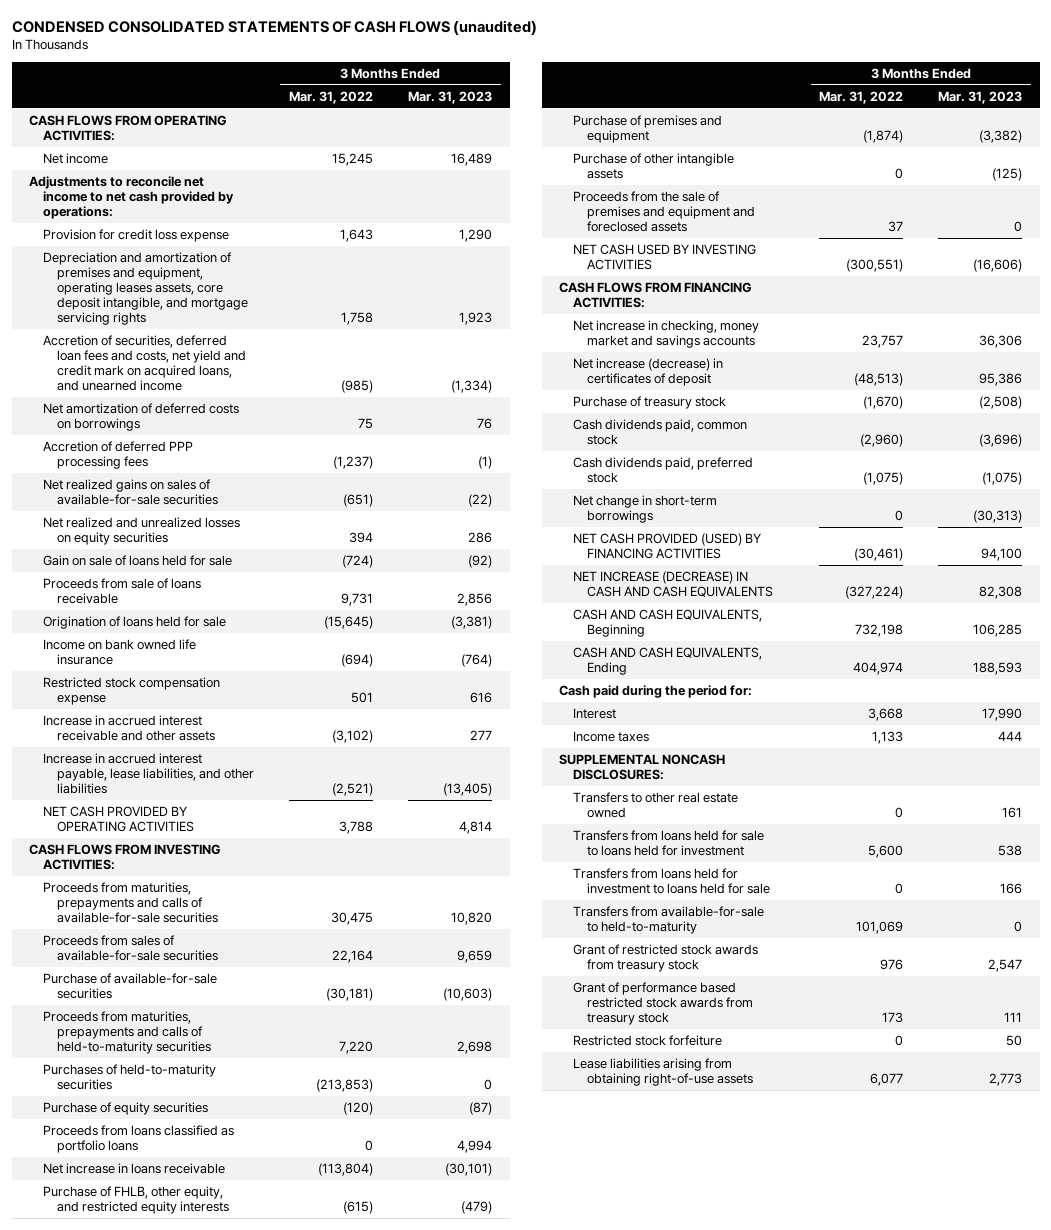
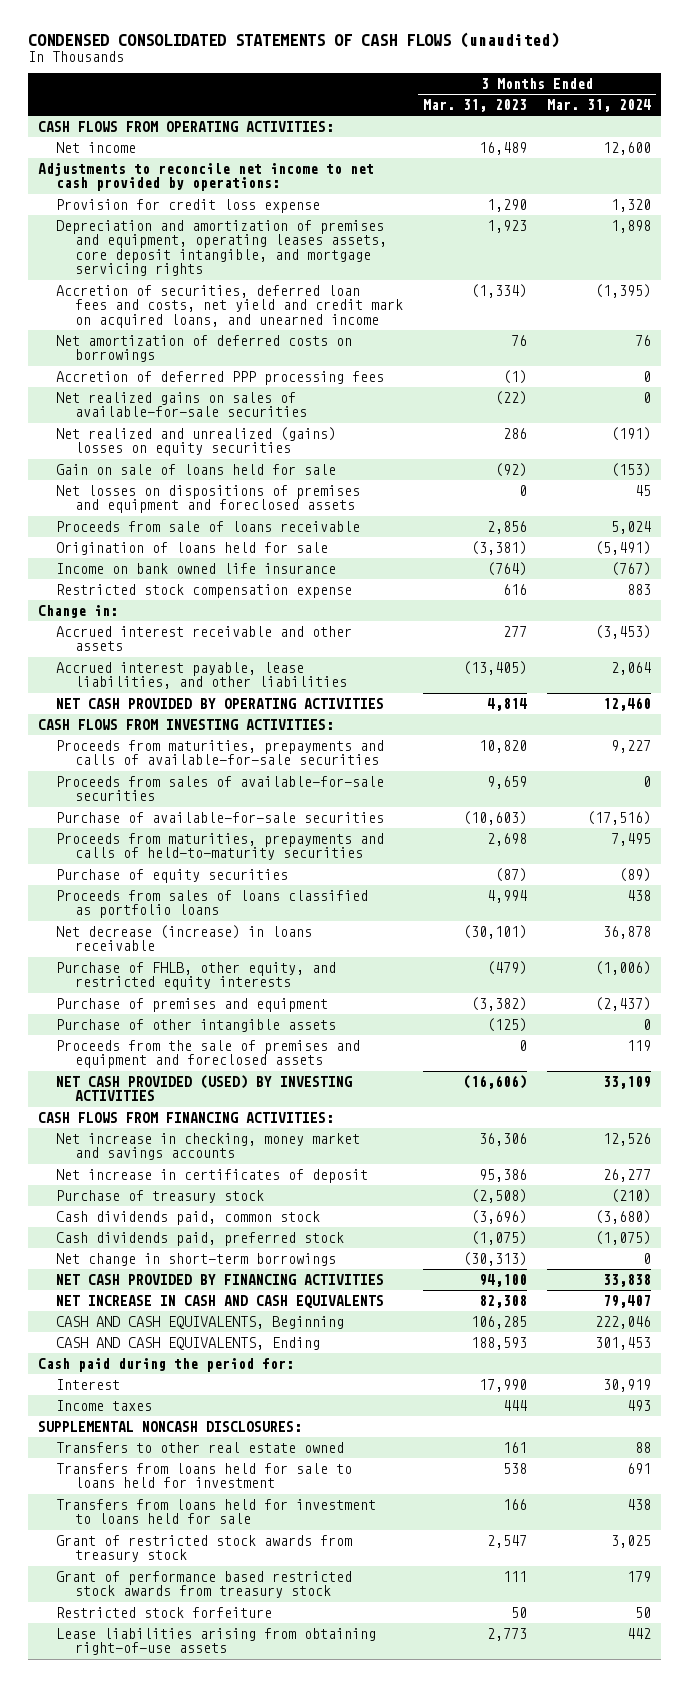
[288,90,373,104] Mar. 31, 2022 -> none
none -> [547,99,652,113] Mar. 31, 2024
[43,517,241,546] Net realized and unrealized losses on equity securities -> [56,426,337,457] Net realized and unrealized (gains) losses on equity securities
none -> [56,484,361,514] Net losses on dispositions of premises and equipment and foreclosed assets
none -> [37,604,118,618] Change in:
[43,715,215,742] Increase in accrued interest receivable and other assets -> [56,625,353,652] Accrued interest receivable and other assets
[43,753,254,795] Increase in accrued interest payable, lease liabilities, and other liabilities -> [56,661,347,690] Accrued interest payable, lease liabilities, and other liabilities
[43,1064,217,1091] Purchases of held-to-maturity securities -> none
[43,1125,235,1154] Proceeds from loans classified as portfolio loans -> [56,889,369,919] Proceeds from sales of loans classified as portfolio loans
[43,1163,226,1175] Net increase in loans receivable -> [56,924,313,952] Net decrease (increase) in loans receivable
[573,244,757,271] NET CASH USED BY INVESTING ACTIVITIES -> [56,1074,353,1102] NET CASH PROVIDED (USED) BY INVESTING ACTIVITIES
[573,358,724,387] Net increase (decrease) in certificates of deposit -> [56,1168,369,1183] Net increase in certificates of deposit
[573,533,763,560] NET CASH PROVIDED (USED) BY FINANCING ACTIVITIES -> [56,1273,385,1285] NET CASH PROVIDED BY FINANCING ACTIVITIES
[573,571,774,598] NET INCREASE (DECREASE) IN CASH AND CASH EQUIVALENTS -> [56,1294,385,1308] NET INCREASE IN CASH AND CASH EQUIVALENTS
[573,906,765,935] Transfers from available-for-sale to held-to-maturity -> none

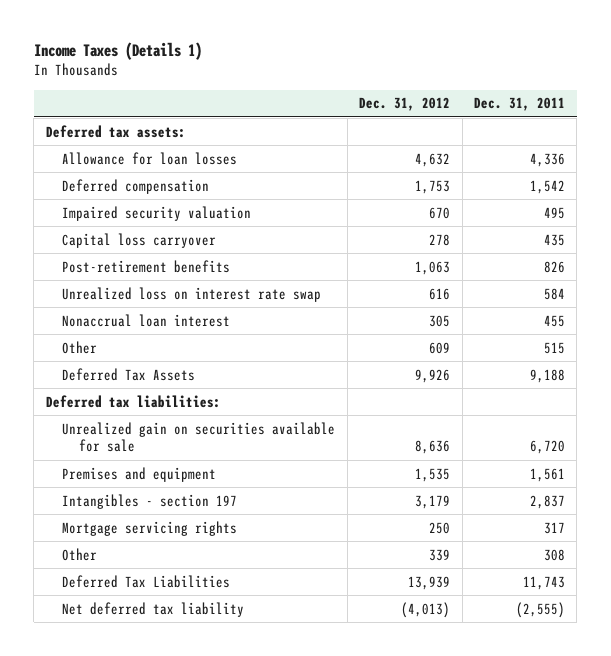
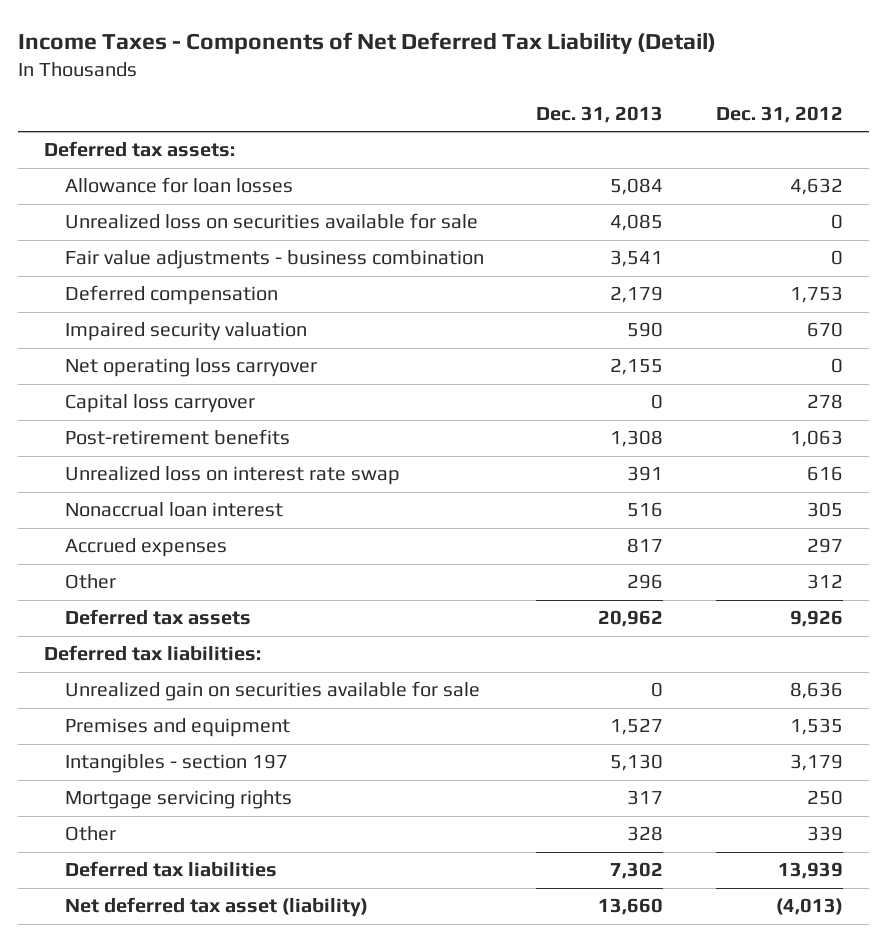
[33,42,202,61] Income Taxes (Details 1) -> [17,31,716,54] Income Taxes - Components of Net Deferred Tax Liability (Detail)
[474,97,566,112] Dec. 31, 2011 -> none
none -> [536,106,664,124] Dec. 31, 2013
none -> [64,213,478,230] Unrealized loss on securities available for sale
none -> [64,250,484,270] Fair value adjustments - business combination
none -> [64,358,317,378] Net operating loss carryover
none -> [64,538,227,558] Accrued expenses
[429,341,451,354] 609 -> [806,574,843,590] 312
[62,367,196,381] Deferred Tax Assets -> [64,609,251,626] Deferred tax assets
[62,574,231,588] Deferred Tax Liabilities -> [64,861,277,878] Deferred tax liabilities
[62,601,245,617] Net deferred tax liability -> [64,897,368,918] Net deferred tax asset (liability)

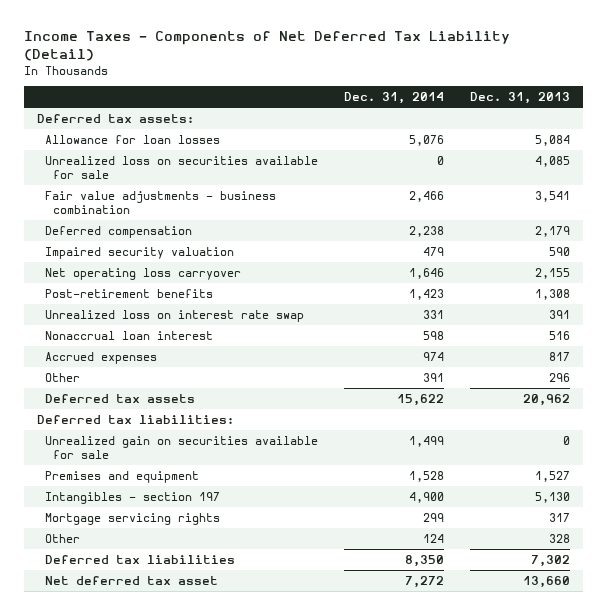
[715,106,843,124] Dec. 31, 2012 -> none
none -> [343,92,444,105] Dec. 31, 2014
[64,394,255,414] Capital loss carryover -> none
[64,897,368,918] Net deferred tax asset (liability) -> [44,575,218,585] Net deferred tax asset

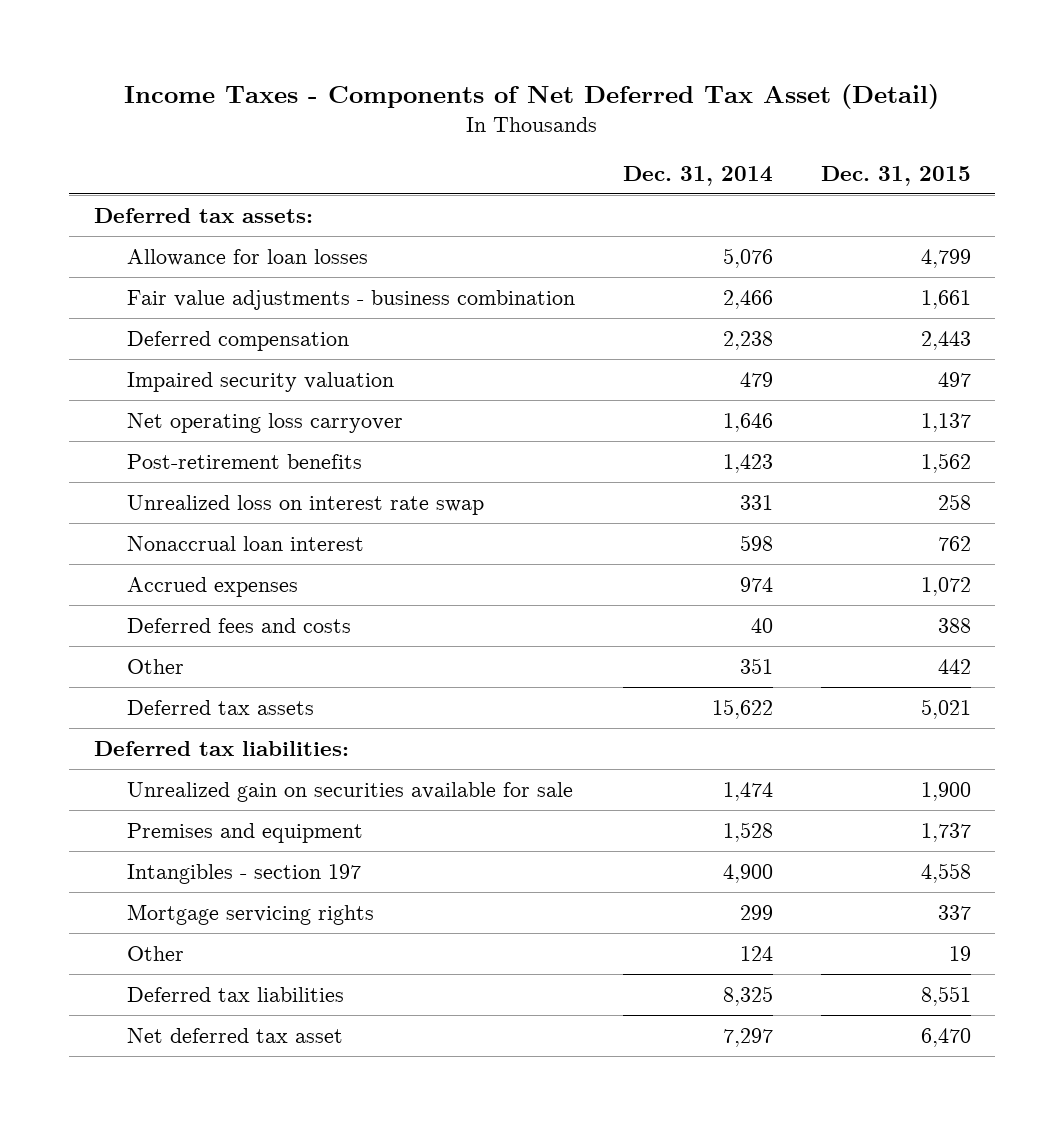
[23,31,510,62] Income Taxes - Components of Net Deferred Tax Liability (Detail) -> [124,83,940,109] Income Taxes - Components of Net Deferred Tax Asset (Detail)
[469,92,570,105] Dec. 31, 2013 -> none
none -> [820,165,971,186] Dec. 31, 2015
[44,155,318,180] Unrealized loss on securities available for sale -> none
none -> [126,617,351,633] Deferred fees and costs
[422,372,444,382] 391 -> [739,657,773,674] 351
[408,435,444,447] 1,499 -> [722,781,773,801] 1,474
[404,554,444,567] 8,350 -> [722,985,773,1006] 8,325
[404,575,444,588] 7,272 -> [722,1027,773,1047] 7,297

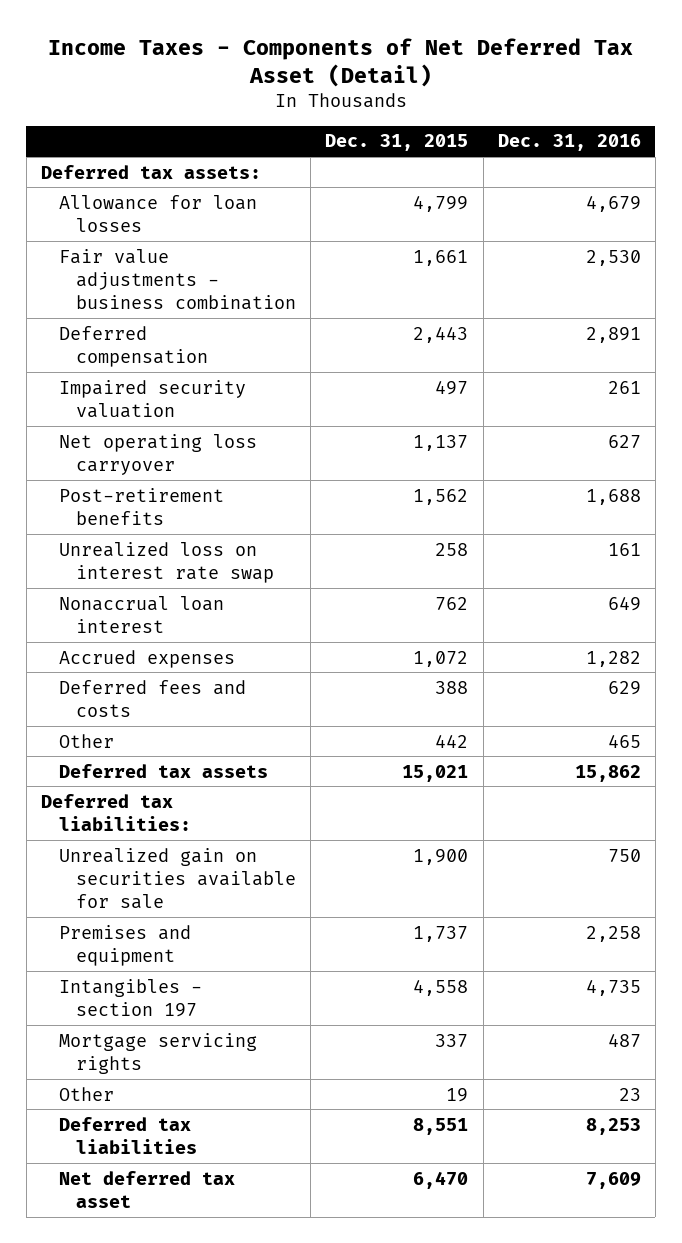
[622,165,773,186] Dec. 31, 2014 -> none
none -> [497,134,641,152] Dec. 31, 2016
[920,698,971,719] 5,021 -> [402,764,469,782] 15,021

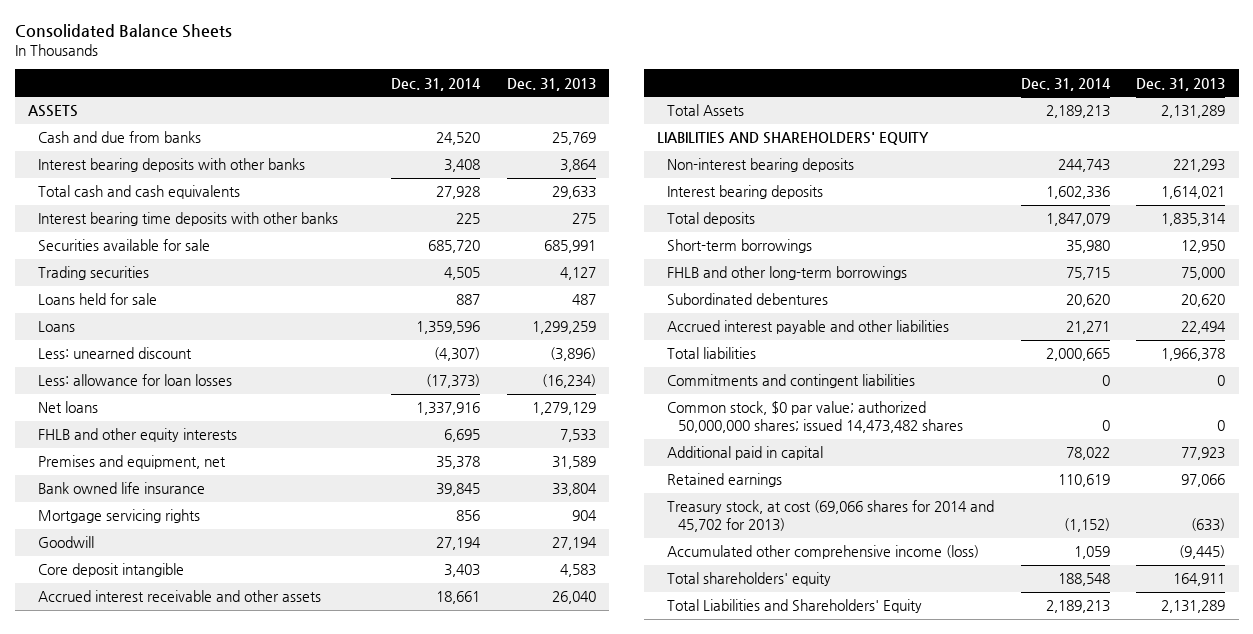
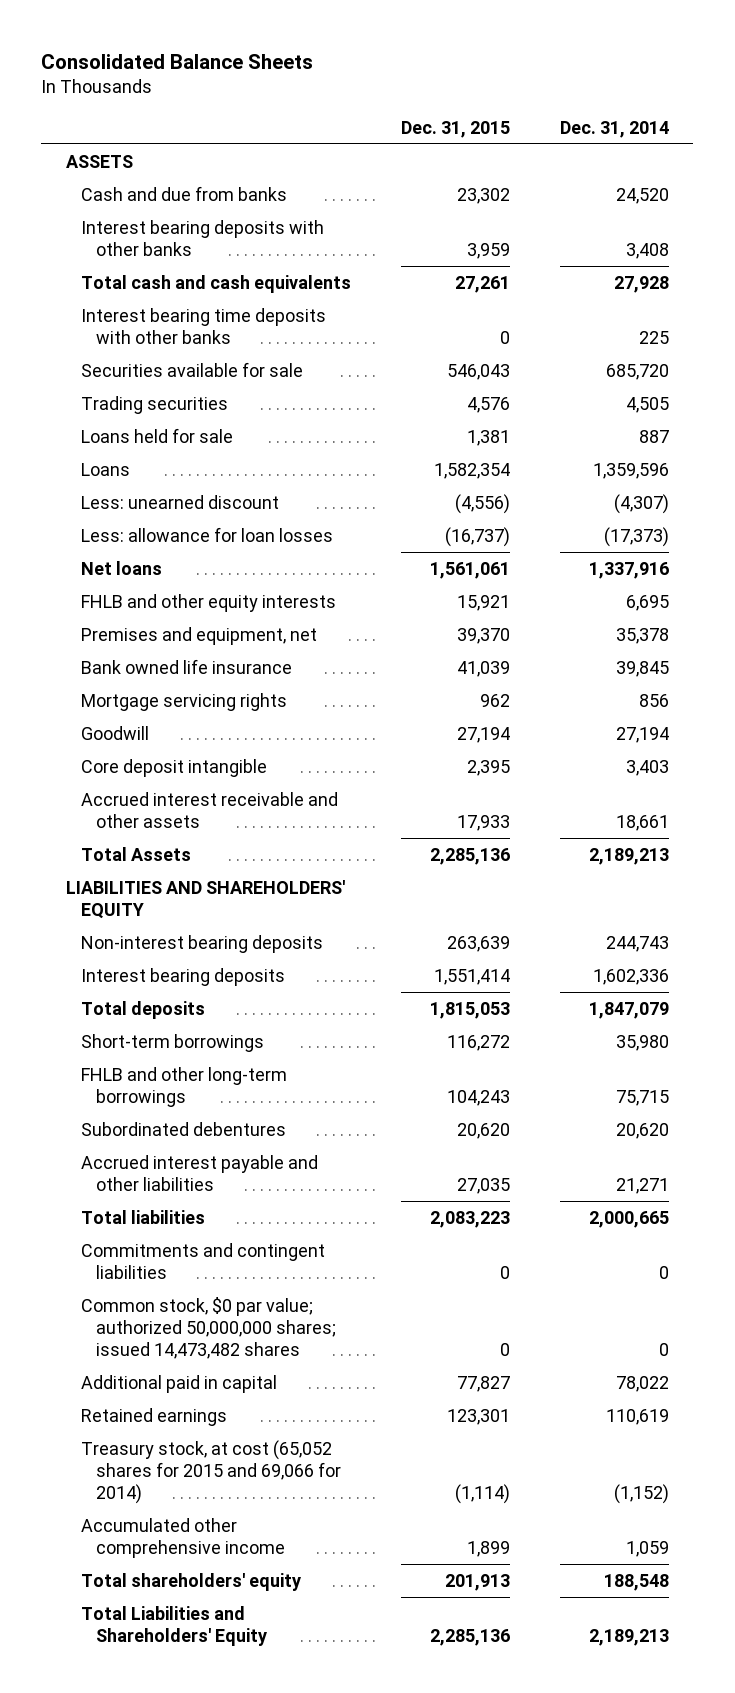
[506,77,596,91] Dec. 31, 2013 -> none
none -> [400,121,510,139] Dec. 31, 2015
[667,500,995,533] Treasury stock, at cost (69,066 shares for 2014 and 45,702 for 2013) -> [80,1439,341,1504] Treasury stock, at cost (65,052 shares for 2015 and 69,066 for 2014)
[667,545,980,560] Accumulated other comprehensive income (loss) -> [80,1517,285,1558] Accumulated other comprehensive income

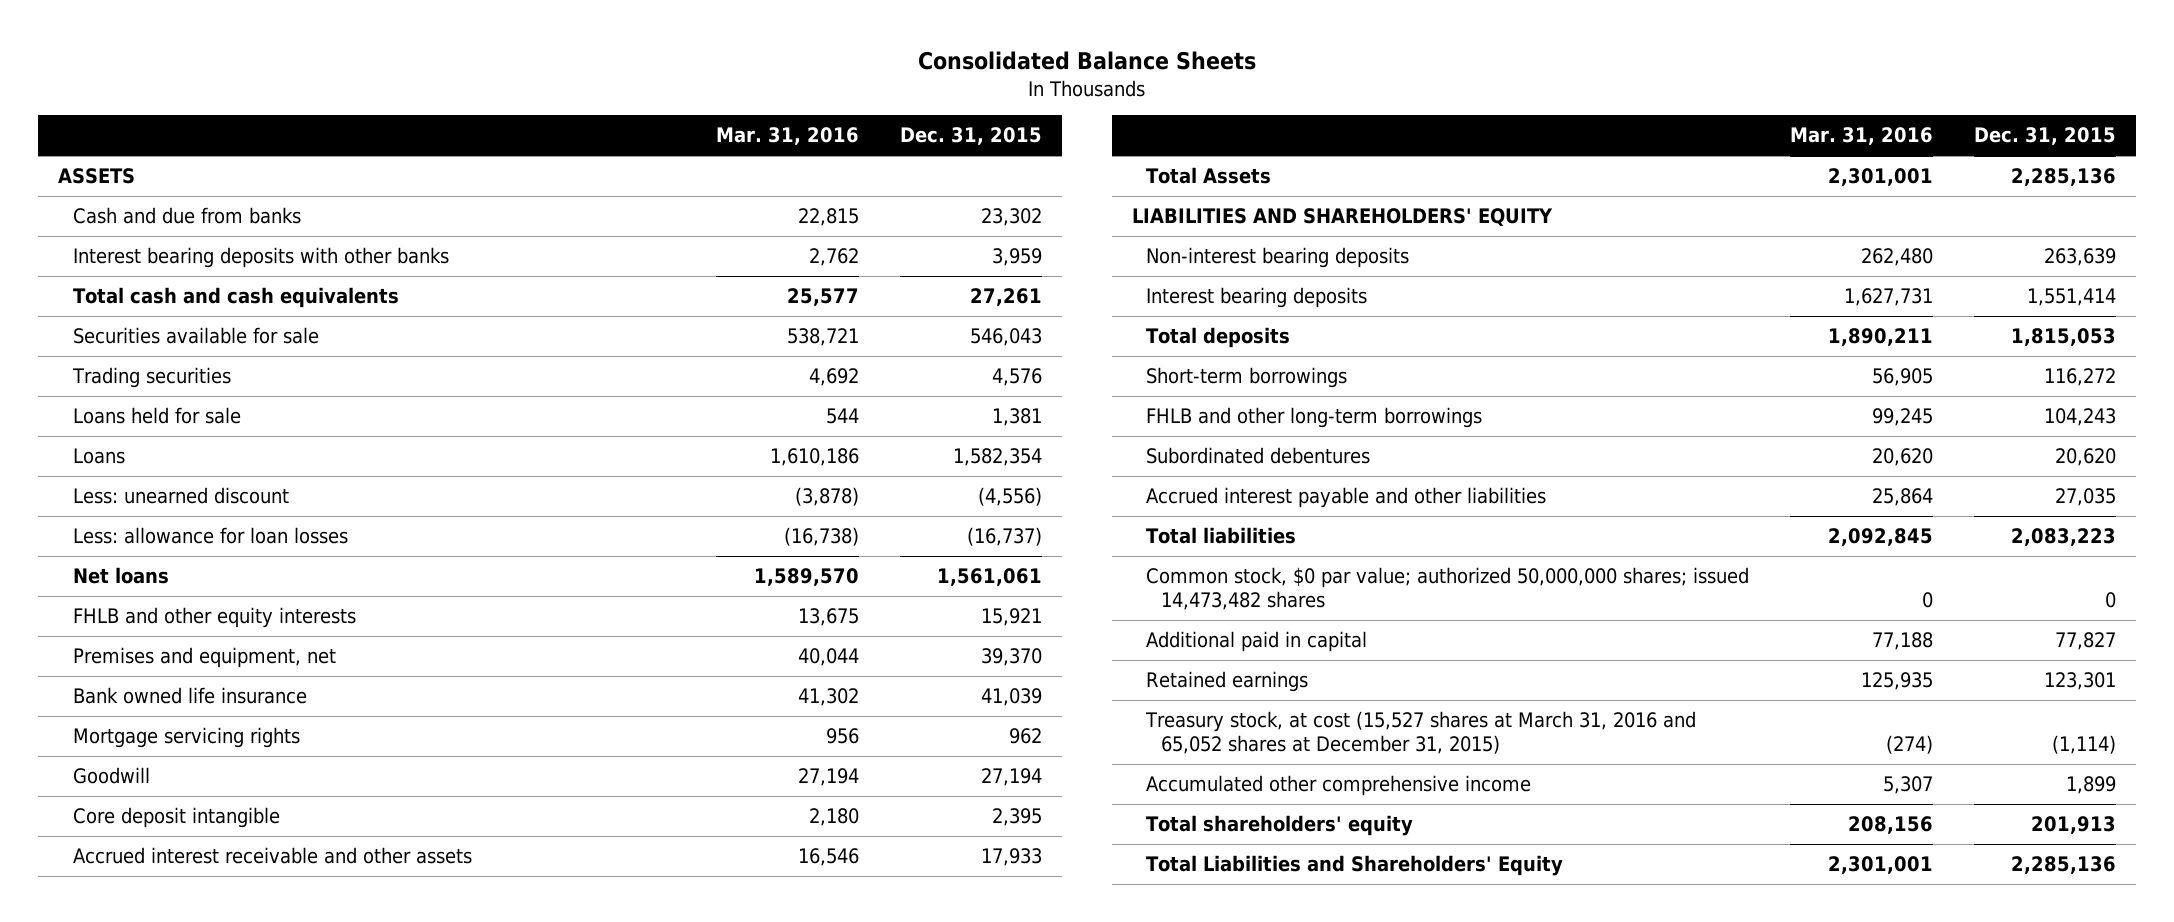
[559,121,669,139] Dec. 31, 2014 -> none
none -> [716,127,860,146] Mar. 31, 2016
[80,307,326,344] Interest bearing time deposits with other banks -> none
[80,1242,325,1279] Commitments and contingent liabilities -> none
[80,1439,341,1504] Treasury stock, at cost (65,052 shares for 2015 and 69,066 for 2014) -> [1145,711,1697,755] Treasury stock, at cost (15,527 shares at March 31, 2016 and 65,052 shares at December 31, 2015)

